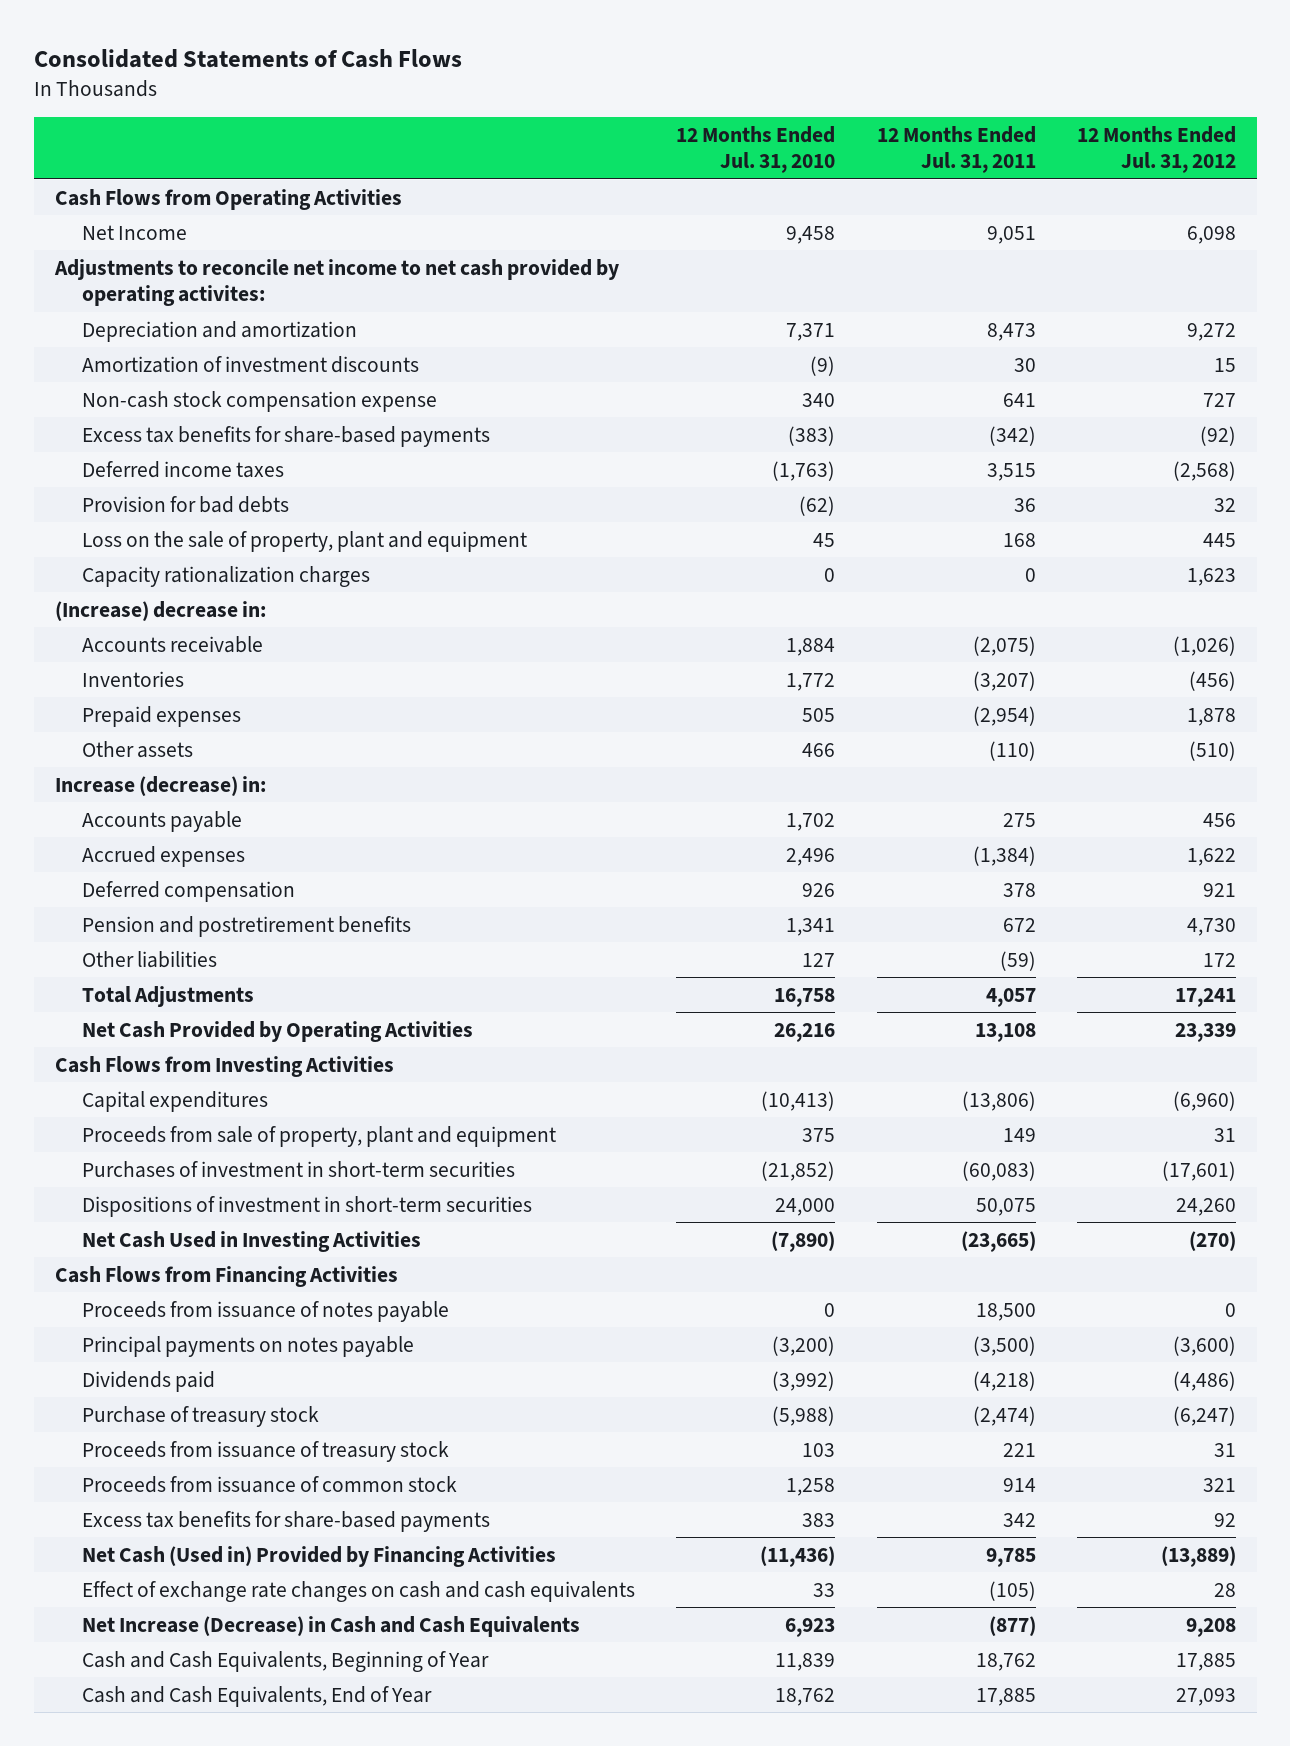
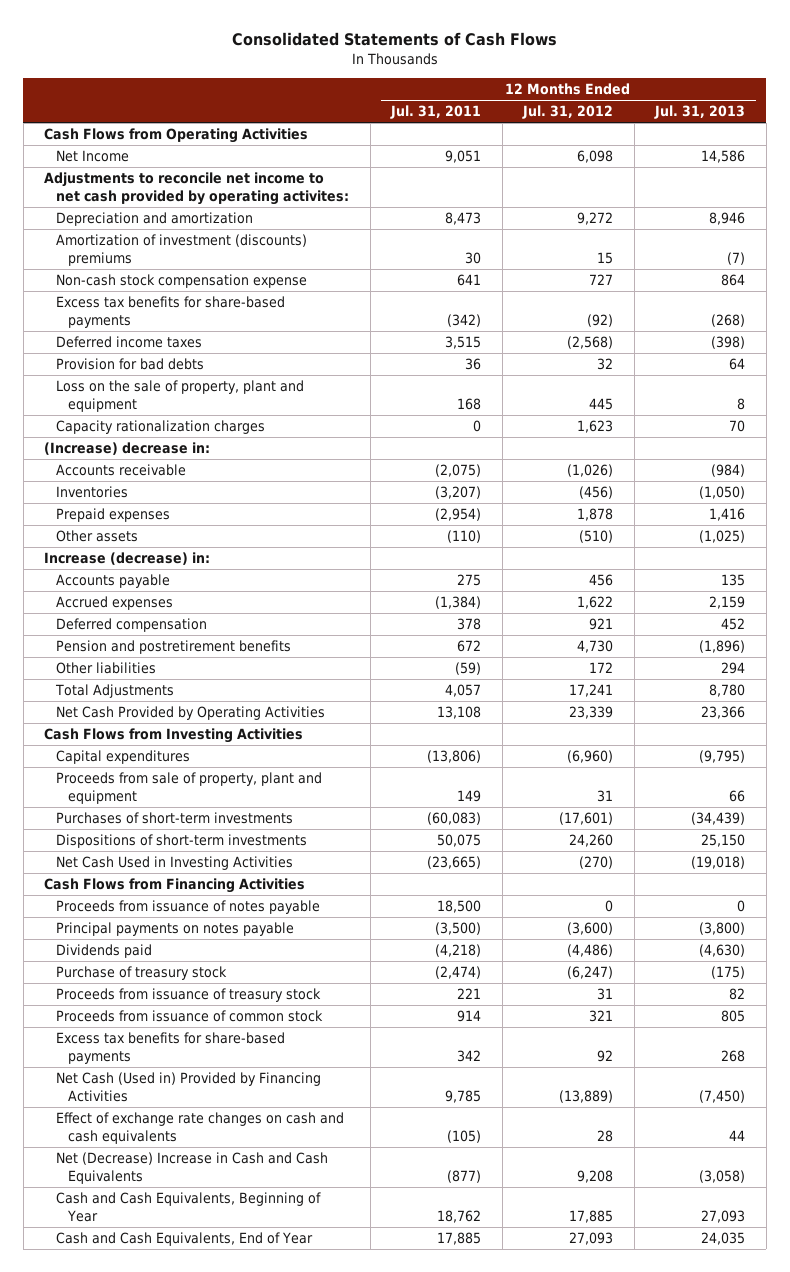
[676,125,836,174] 12 Months Ended Jul. 31, 2010 -> none
none -> [654,105,746,120] Jul. 31, 2013
[81,355,419,373] Amortization of investment discounts -> [56,234,308,267] Amortization of investment (discounts) premiums
[81,1160,515,1178] Purchases of investment in short-term securities -> [56,812,294,825] Purchases of short-term investments
[81,1195,532,1217] Dispositions of investment in short-term securities -> [56,834,308,849] Dispositions of short-term investments
[81,1615,580,1637] Net Increase (Decrease) in Cash and Cash Equivalents -> [56,1152,329,1185] Net (Decrease) Increase in Cash and Cash Equivalents

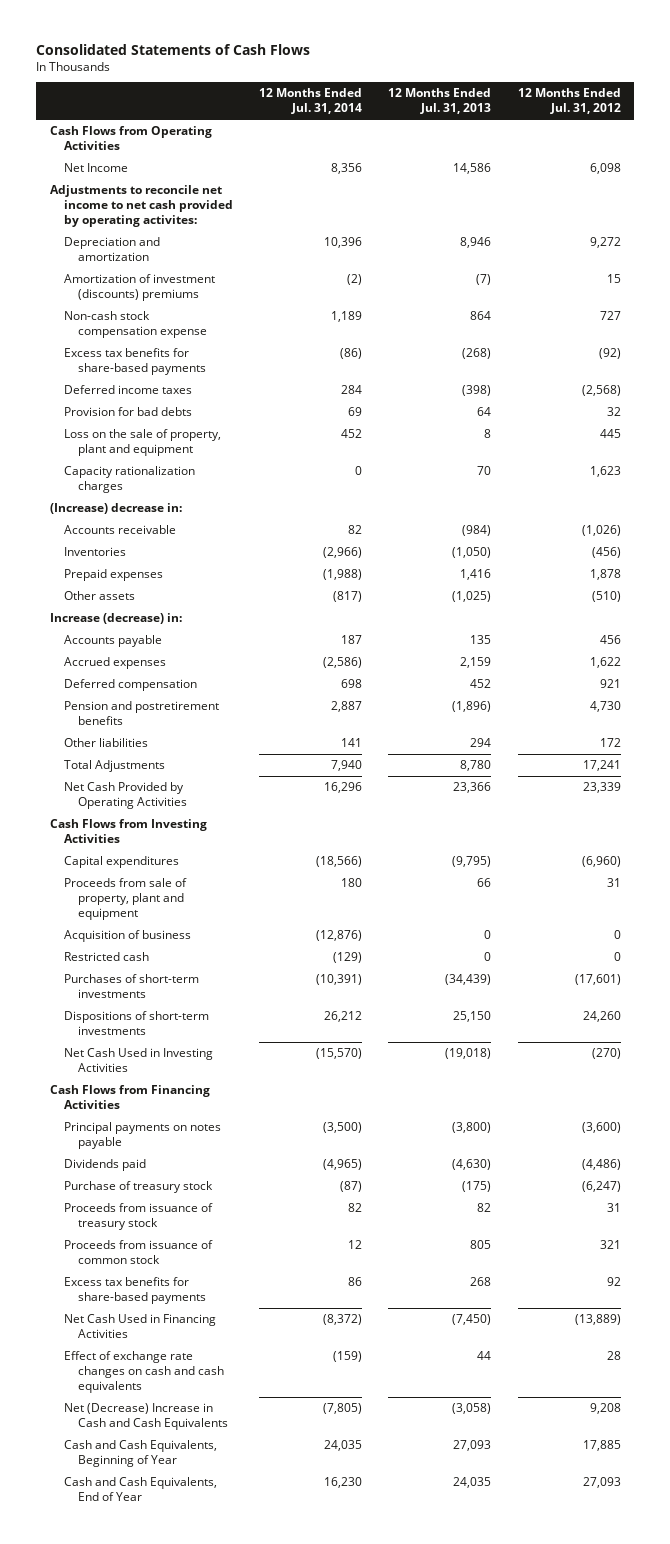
[390,105,482,120] Jul. 31, 2011 -> none
none -> [259,88,363,115] 12 Months Ended Jul. 31, 2014
none -> [63,930,191,943] Acquisition of business
none -> [63,952,149,962] Restricted cash
[56,900,321,915] Proceeds from issuance of notes payable -> none
[56,1072,322,1103] Net Cash (Used in) Provided by Financing Activities -> [63,1314,216,1339] Net Cash Used in Financing Activities

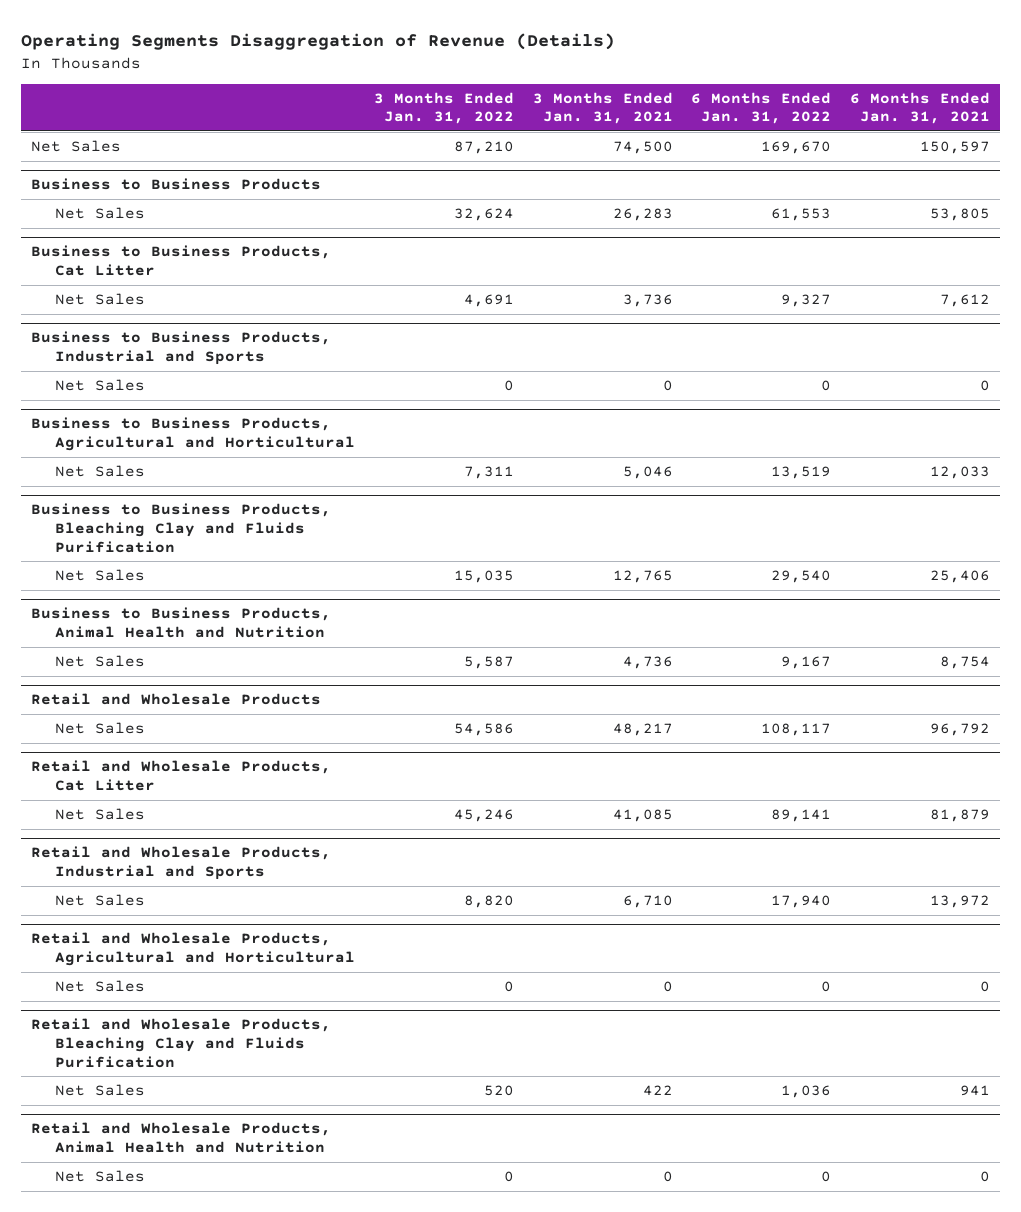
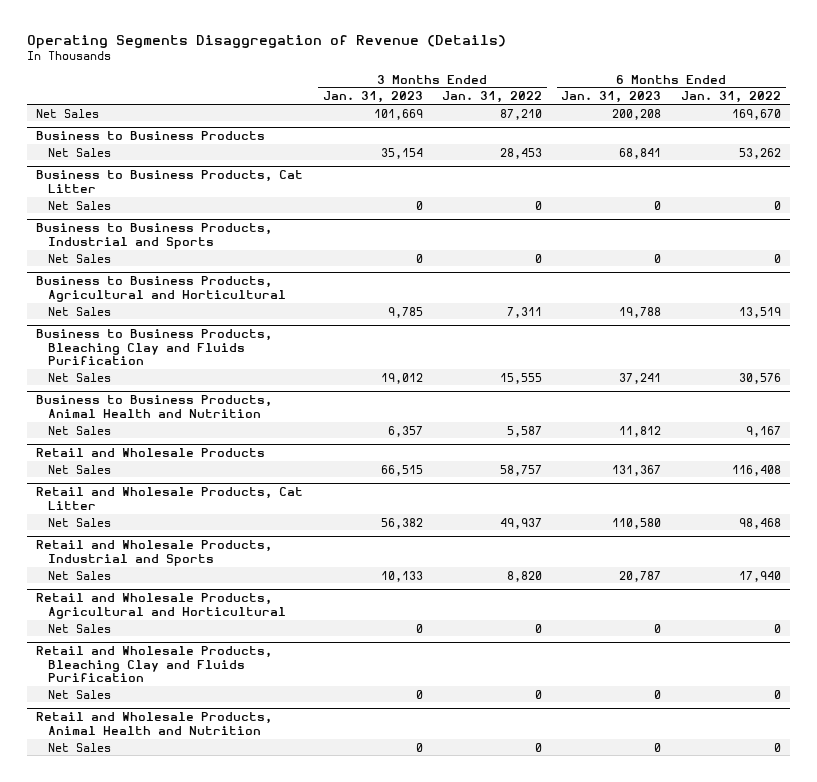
[532,91,673,125] 3 Months Ended Jan. 31, 2021 -> none
[850,91,991,125] 6 Months Ended Jan. 31, 2021 -> none
none -> [322,91,423,104] Jan. 31, 2023
none -> [561,91,662,104] Jan. 31, 2023
[453,208,514,222] 32,624 -> [500,147,543,159] 28,453
[771,208,832,222] 61,553 -> [738,147,781,159] 53,262
[463,294,514,308] 4,691 -> [535,200,543,210] 0
[781,294,832,308] 9,327 -> [773,200,781,210] 0
[453,570,514,584] 15,035 -> [500,372,543,384] 15,555
[771,570,832,584] 29,540 -> [738,372,781,384] 30,576
[453,723,514,737] 54,586 -> [500,464,543,476] 58,757
[761,723,832,737] 108,117 -> [731,464,781,476] 116,408
[453,809,514,823] 45,246 -> [500,517,543,529] 49,937
[771,809,832,823] 89,141 -> [738,517,781,529] 98,468
[483,1085,514,1097] 520 -> [535,689,543,699] 0
[781,1085,832,1099] 1,036 -> [773,689,781,699] 0

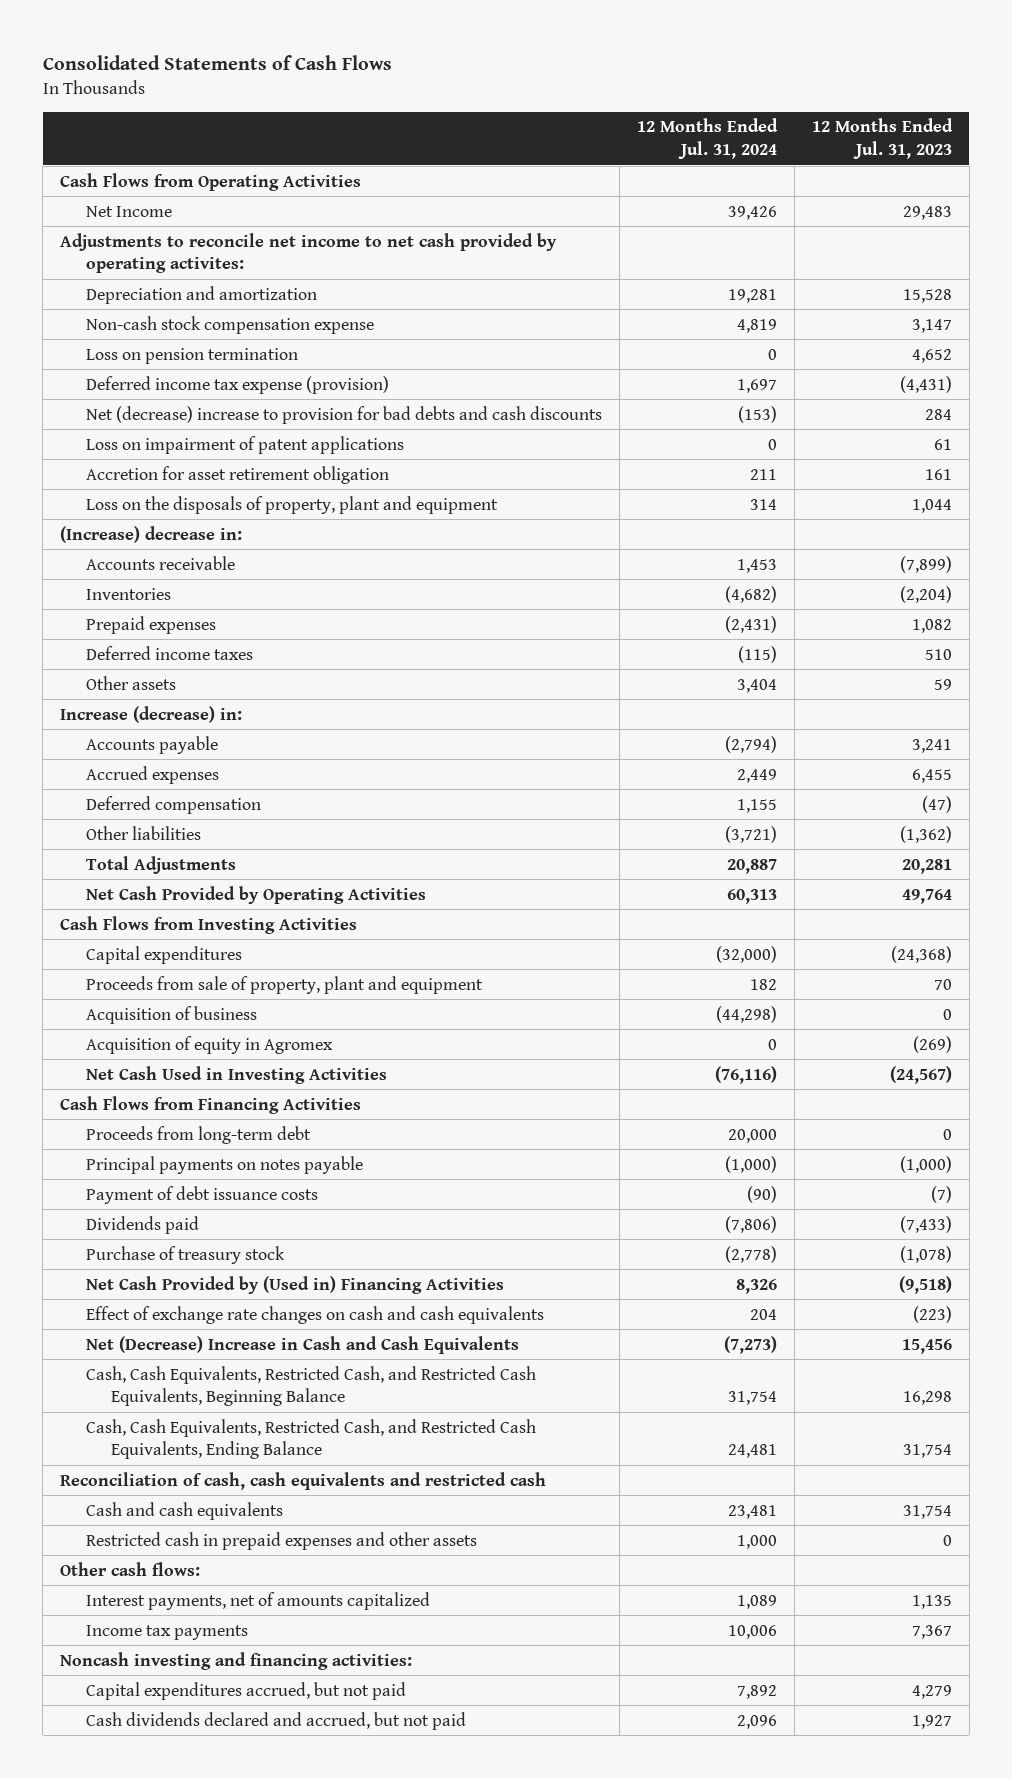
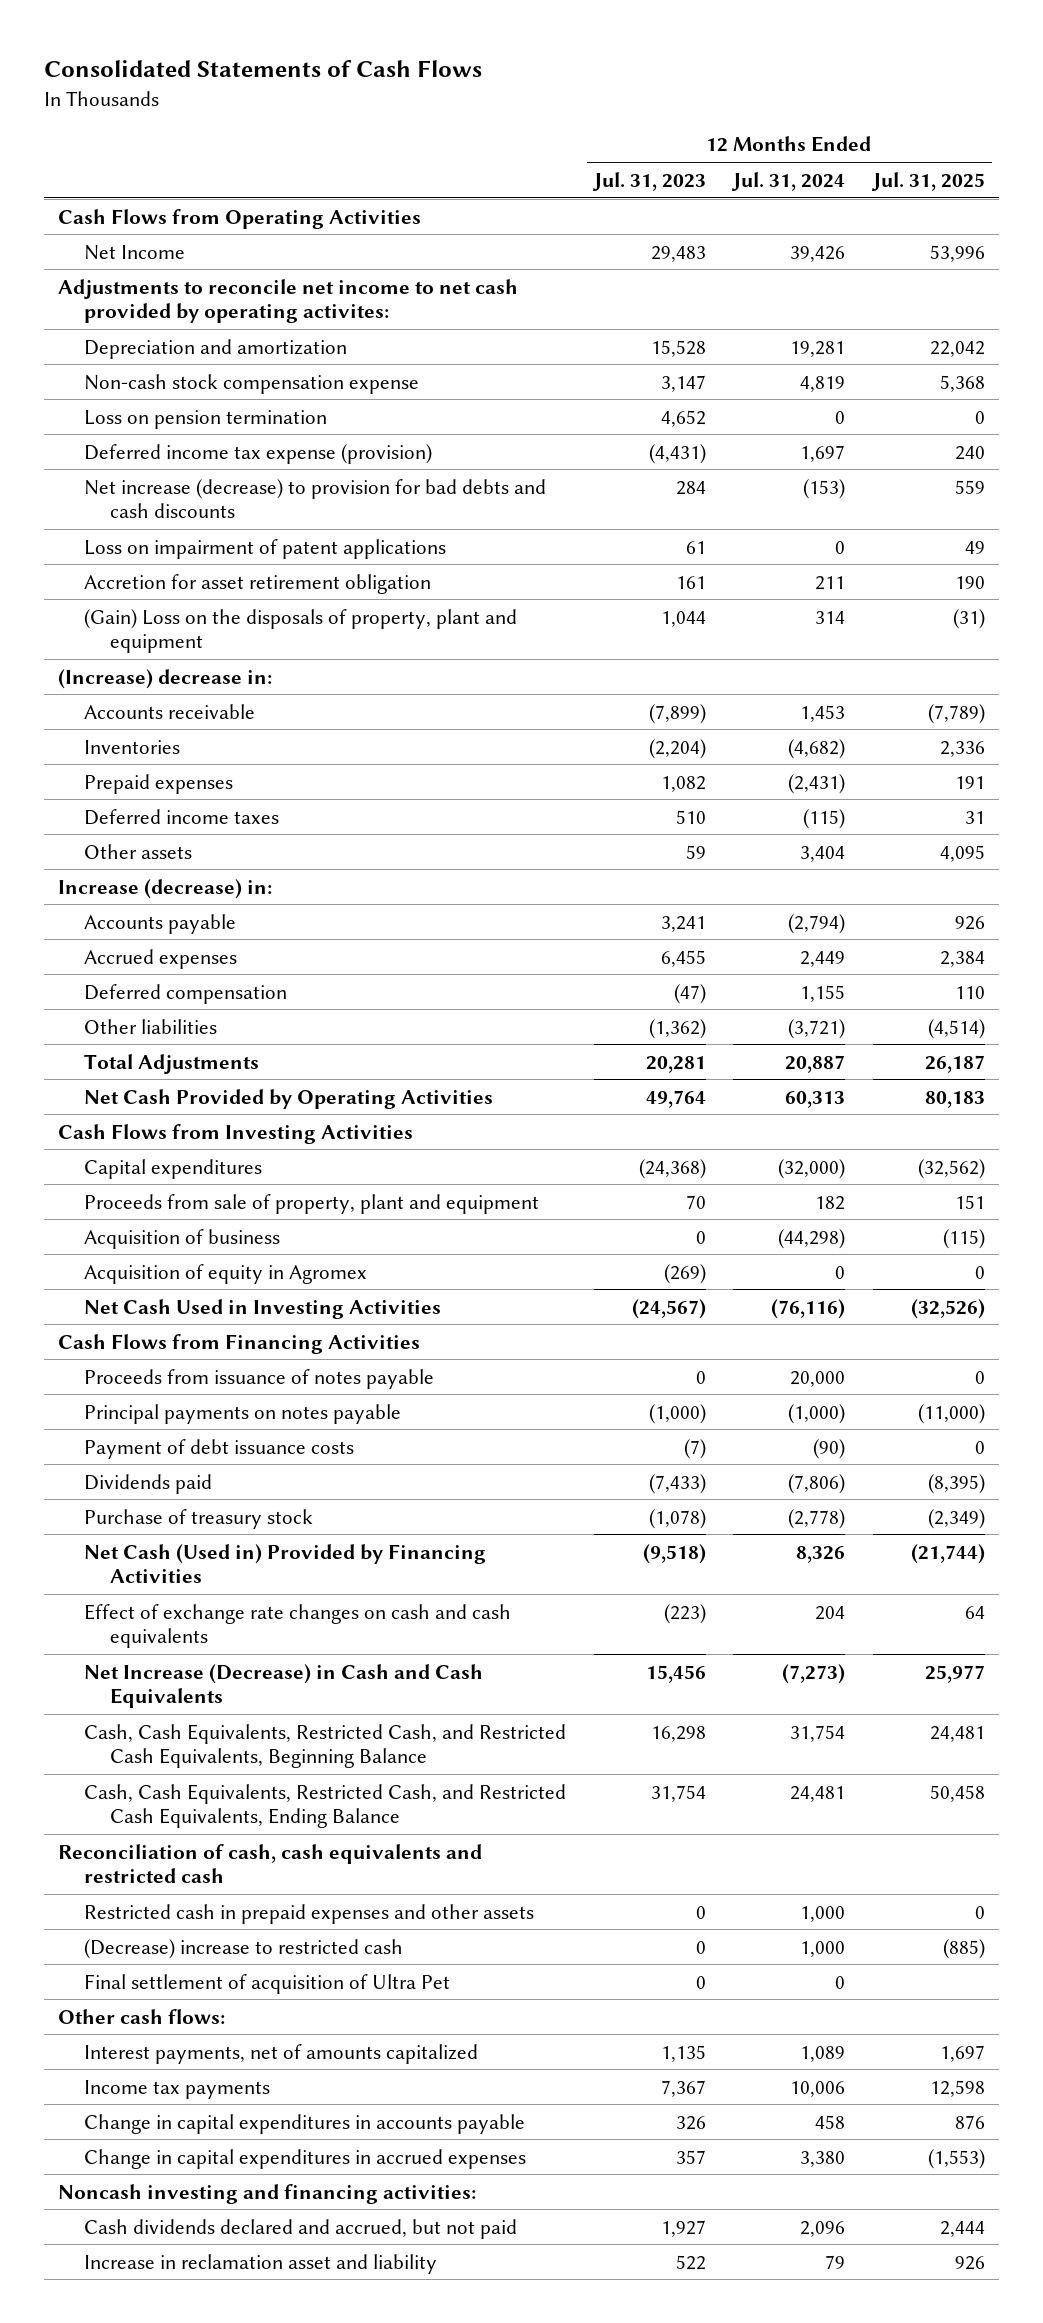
none -> [871,171,986,191] Jul. 31, 2025
[85,405,602,424] Net (decrease) increase to provision for bad debts and cash discounts -> [84,478,547,519] Net increase (decrease) to provision for bad debts and cash discounts
[85,495,498,514] Loss on the disposals of property, plant and equipment -> [84,608,518,654] (Gain) Loss on the disposals of property, plant and equipment
[85,1125,311,1144] Proceeds from long-term debt -> [84,1368,435,1389] Proceeds from issuance of notes payable
[85,1275,504,1294] Net Cash Provided by (Used in) Financing Activities -> [84,1543,487,1584] Net Cash (Used in) Provided by Financing Activities
[85,1335,519,1354] Net (Decrease) Increase in Cash and Cash Equivalents -> [84,1663,484,1709] Net Increase (Decrease) in Cash and Cash Equivalents
[85,1501,283,1520] Cash and cash equivalents -> none
none -> [84,1938,404,1959] (Decrease) increase to restricted cash
none -> [84,1973,451,1994] Final settlement of acquisition of Ultra Pet
none -> [84,2113,526,2134] Change in capital expenditures in accounts payable
none -> [84,2148,527,2169] Change in capital expenditures in accrued expenses
[85,1681,406,1700] Capital expenditures accrued, but not paid -> none
none -> [84,2253,438,2274] Increase in reclamation asset and liability

